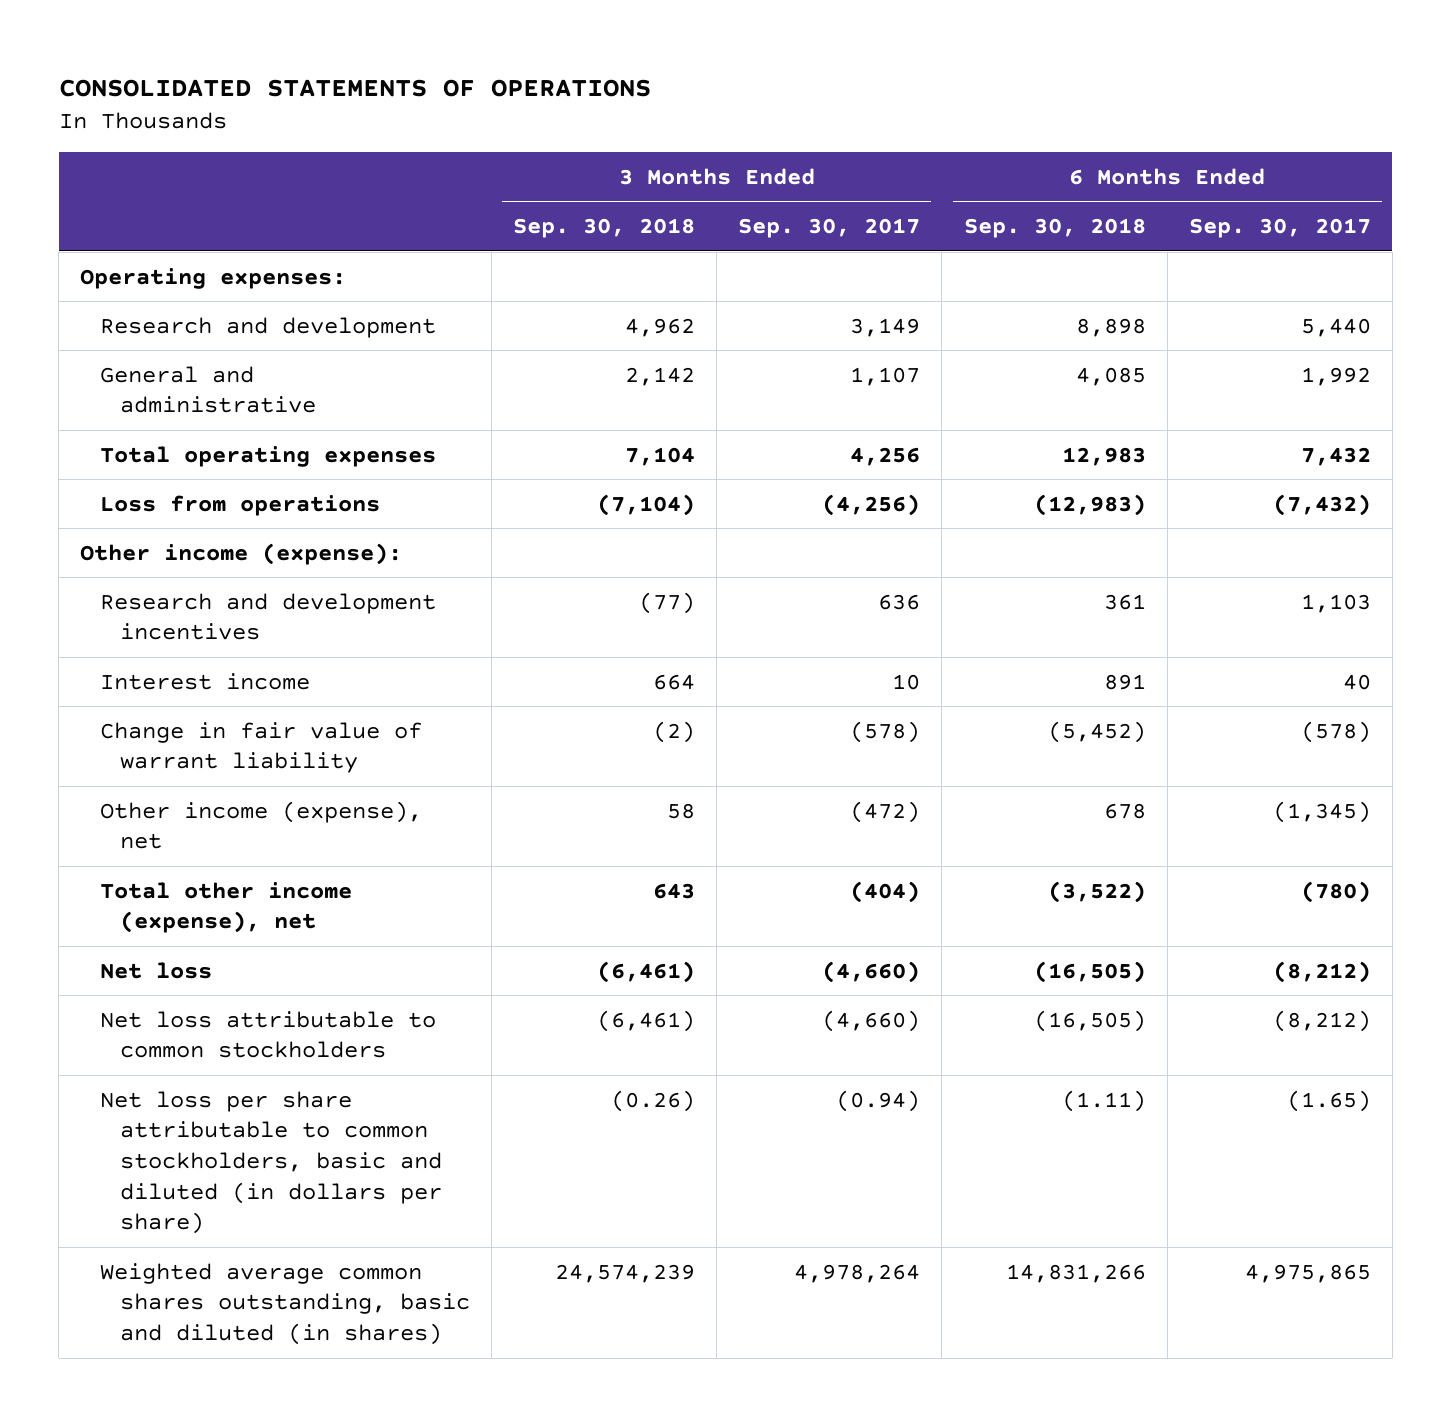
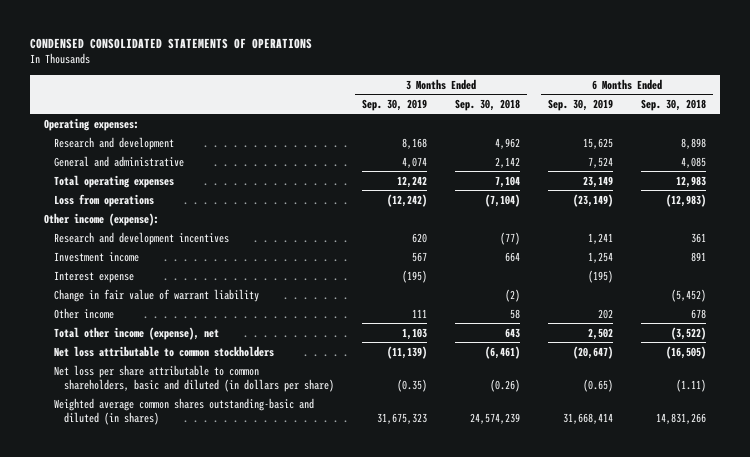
[58,78,651,97] CONSOLIDATED STATEMENTS OF OPERATIONS -> [30,37,313,49] CONDENSED CONSOLIDATED STATEMENTS OF OPERATIONS
[738,217,921,238] Sep. 30, 2017 -> none
[1188,217,1371,238] Sep. 30, 2017 -> none
none -> [361,98,427,111] Sep. 30, 2019
none -> [547,98,613,111] Sep. 30, 2019
[100,672,311,690] Interest income -> [53,251,139,262] Investment income
none -> [53,270,134,283] Interest expense
[100,800,423,850] Other income (expense), net -> [53,307,114,319] Other income
[100,961,213,979] Net loss -> none
[100,1090,443,1235] Net loss per share attributable to common stockholders, basic and diluted (in dollars per share) -> [53,364,334,392] Net loss per share attributable to common shareholders, basic and diluted (in dollars per share)
[100,1262,471,1346] Weighted average common shares outstanding, basic and diluted (in shares) -> [53,397,314,425] Weighted average common shares outstanding-basic and diluted (in shares)

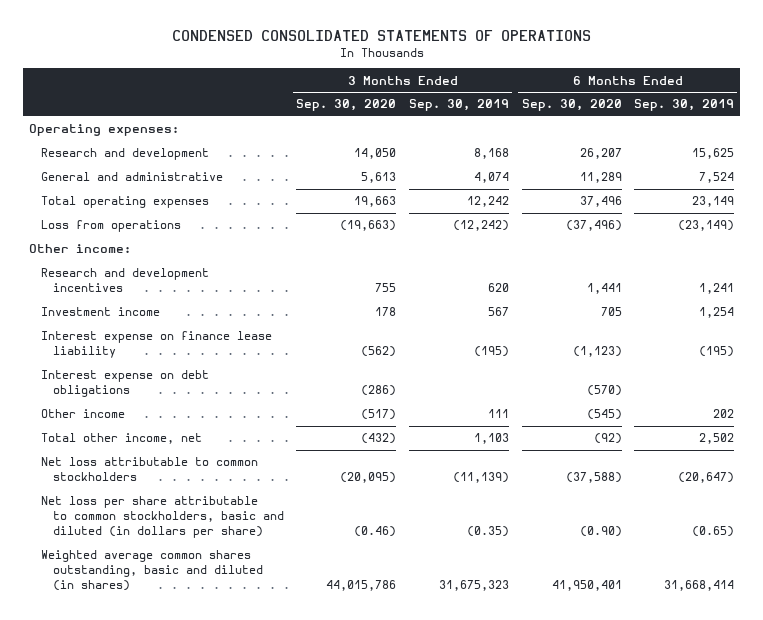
[454,98,520,111] Sep. 30, 2018 -> none
[641,98,707,111] Sep. 30, 2018 -> none
none -> [296,99,397,112] Sep. 30, 2020
none -> [521,99,622,112] Sep. 30, 2020
[44,212,160,226] Other income (expense): -> [28,244,131,254] Other income:
[53,288,259,302] Change in fair value of warrant liability -> none
[53,270,134,283] Interest expense -> [40,331,272,359] Interest expense on finance lease liability
none -> [40,370,209,398] Interest expense on debt obligations
[53,326,219,340] Total other income (expense), net -> [40,433,202,445] Total other income, net
[53,364,334,392] Net loss per share attributable to common shareholders, basic and diluted (in dollars per share) -> [40,496,284,539] Net loss per share attributable to common stockholders, basic and diluted (in dollars per share)
[53,397,314,425] Weighted average common shares outstanding-basic and diluted (in shares) -> [40,550,263,592] Weighted average common shares outstanding, basic and diluted (in shares)

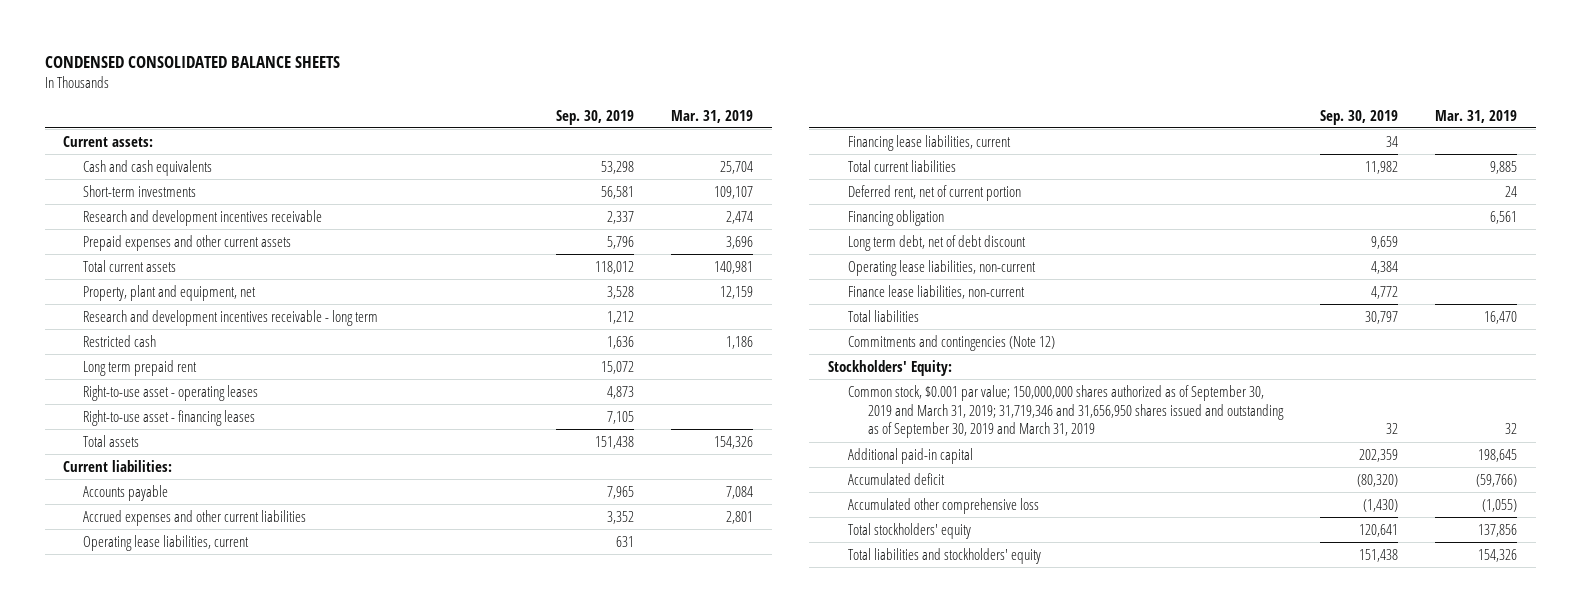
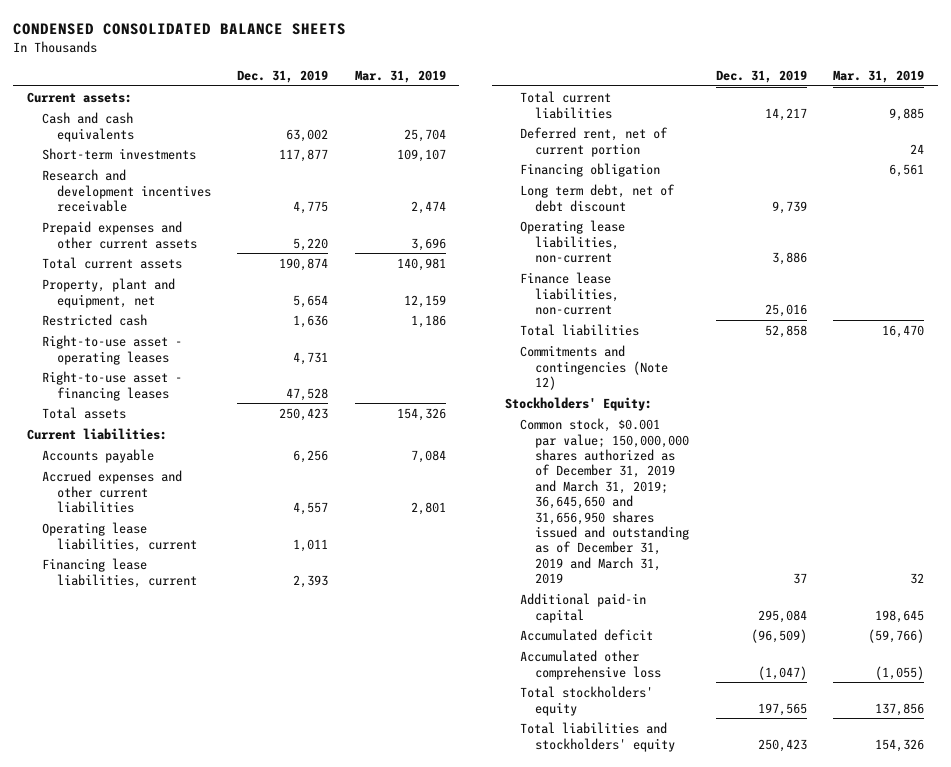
[555,109,634,125] Sep. 30, 2019 -> none
none -> [237,69,329,83] Dec. 31, 2019
[83,309,379,326] Research and development incentives receivable - long term -> none
[83,359,198,376] Long term prepaid rent -> none
[847,384,1284,439] Common stock, $0.001 par value; 150,000,000 shares authorized as of September 30, 2019 and March 31, 2019; 31,719,346 and 31,656,950 shares issued and outstanding as of September 30, 2019 and March 31, 2019 -> [520,418,690,585] Common stock, $0.001 par value; 150,000,000 shares authorized as of December 31, 2019 and March 31, 2019; 36,645,650 and 31,656,950 shares issued and outstanding as of December 31, 2019 and March 31, 2019

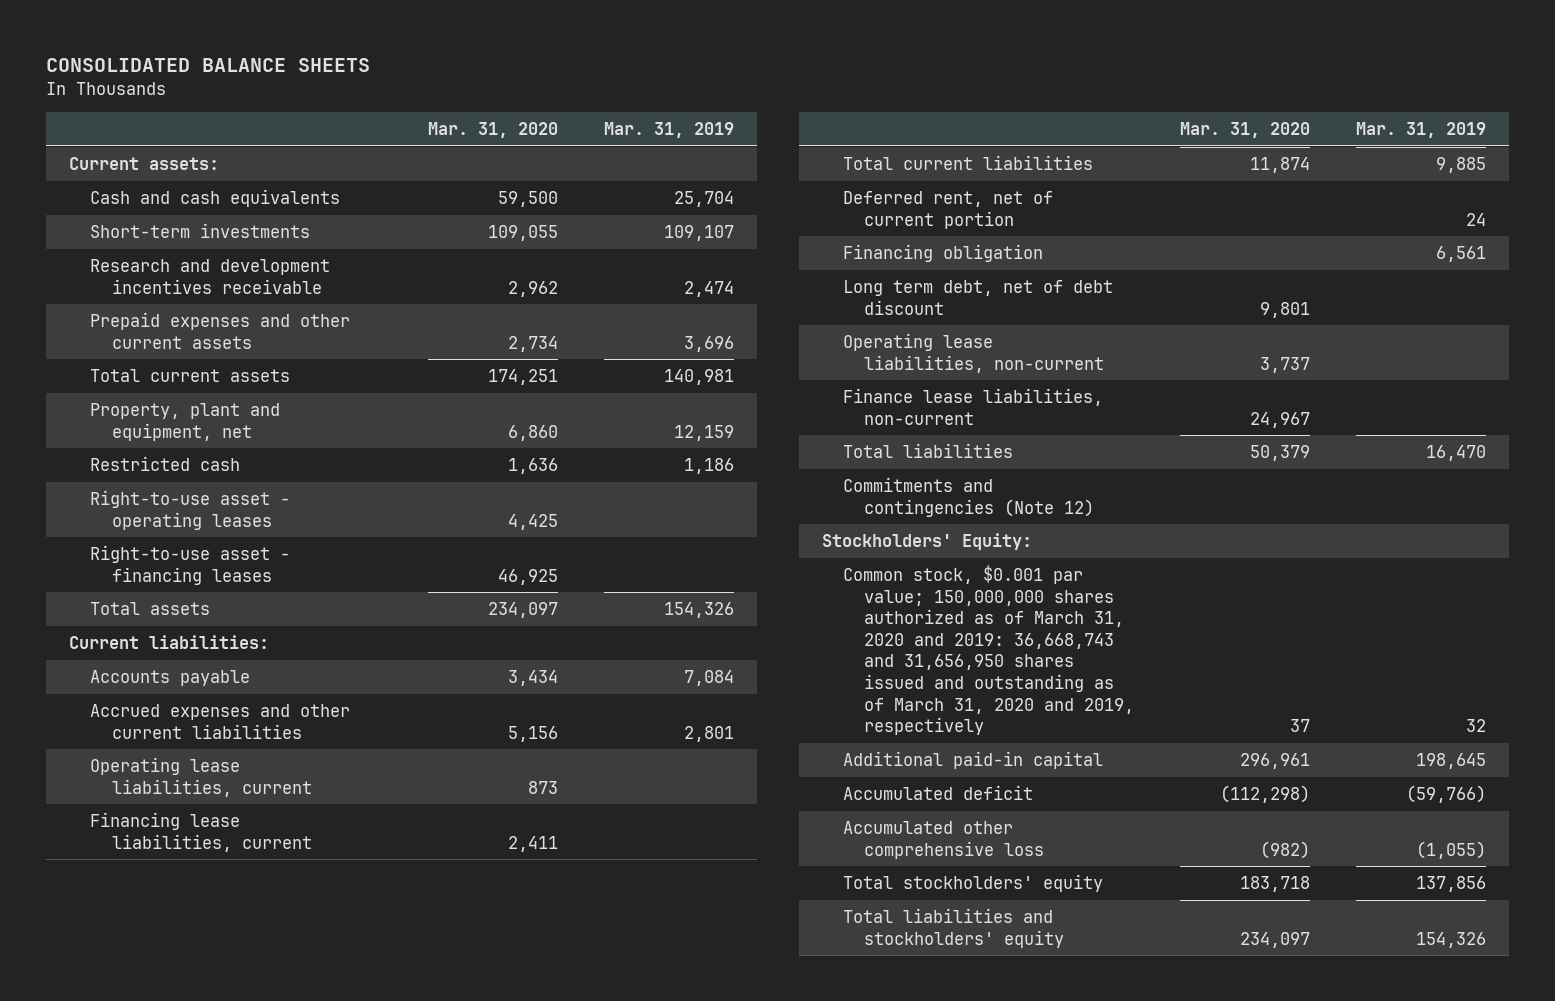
[13,22,347,35] CONDENSED CONSOLIDATED BALANCE SHEETS -> [46,58,371,73] CONSOLIDATED BALANCE SHEETS
[237,69,329,83] Dec. 31, 2019 -> none
none -> [427,121,558,138] Mar. 31, 2020
[520,418,690,585] Common stock, $0.001 par value; 150,000,000 shares authorized as of December 31, 2019 and March 31, 2019; 36,645,650 and 31,656,950 shares issued and outstanding as of December 31, 2019 and March 31, 2019 -> [842,564,1134,736] Common stock, $0.001 par value; 150,000,000 shares authorized as of March 31, 2020 and 2019: 36,668,743 and 31,656,950 shares issued and outstanding as of March 31, 2020 and 2019, respectively

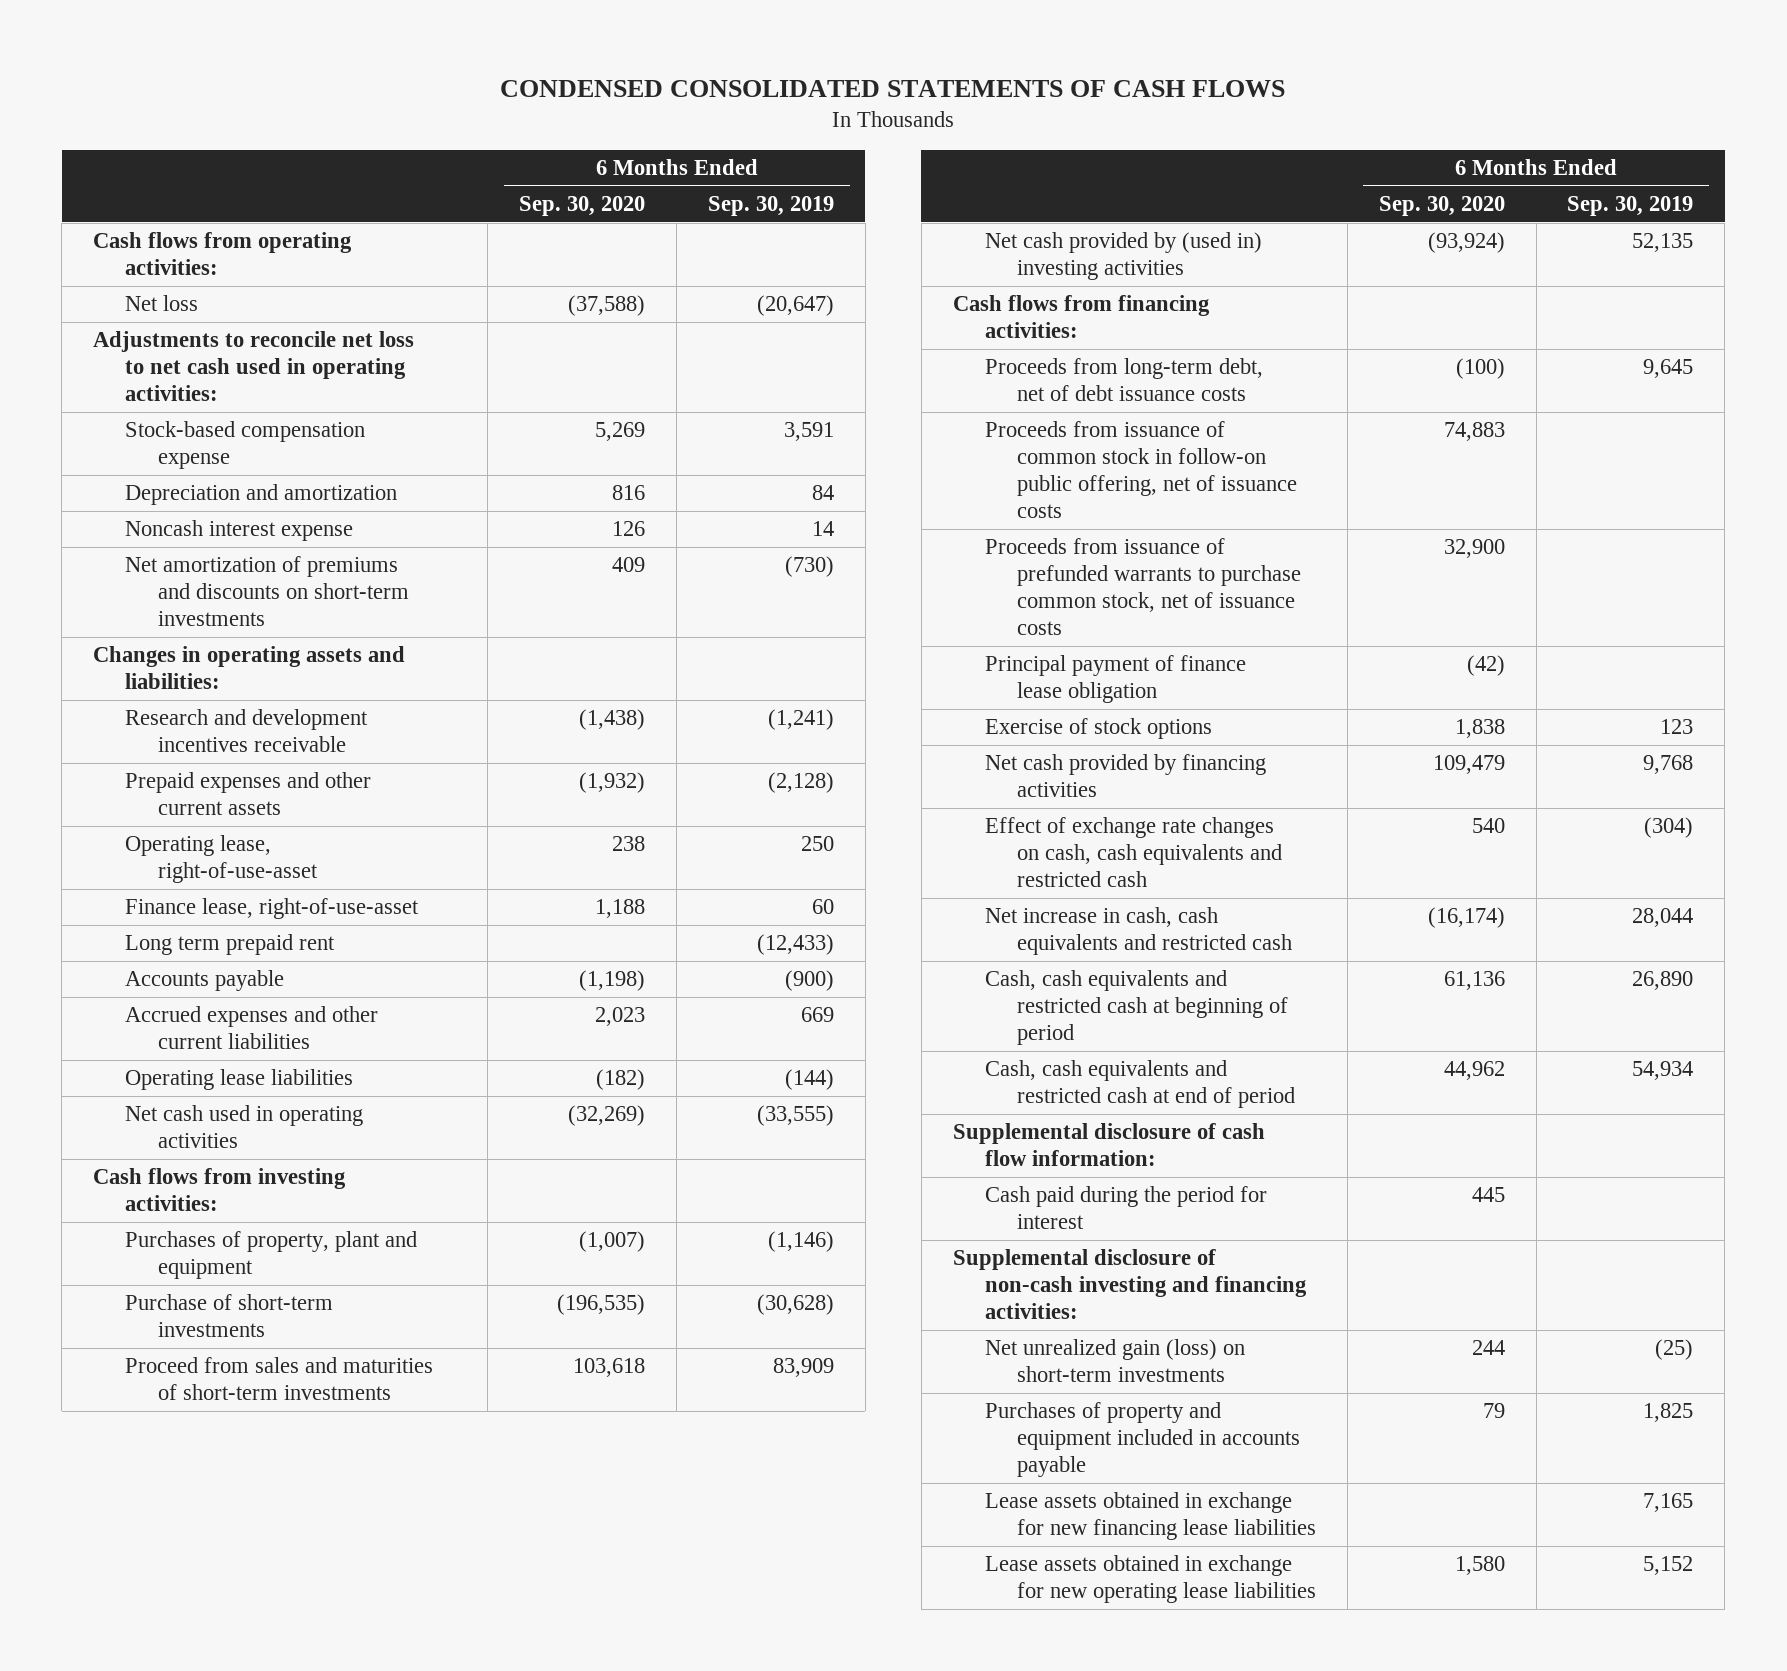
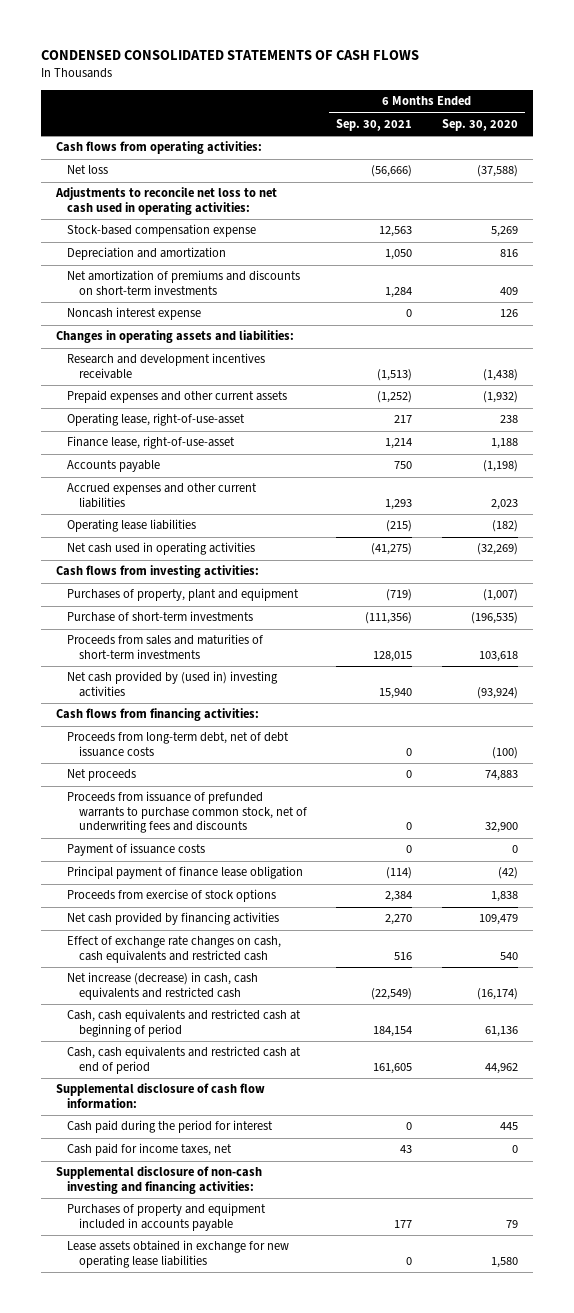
[707,196,834,217] Sep. 30, 2019 -> none
none -> [336,118,413,131] Sep. 30, 2021
[125,520,354,542] Noncash interest expense -> [67,307,202,321] Noncash interest expense
[125,934,336,956] Long term prepaid rent -> none
[125,1357,434,1401] Proceed from sales and maturities of short-term investments -> [67,634,264,659] Proceeds from sales and maturities of short-term investments
[984,421,1298,519] Proceeds from issuance of common stock in follow-on public offering, net of issuance costs -> [67,769,137,782] Net proceeds
[984,538,1302,636] Proceeds from issuance of prefunded warrants to purchase common stock, net of issuance costs -> [67,791,307,834] Proceeds from issuance of prefunded warrants to purchase common stock, net of underwriting fees and discounts
none -> [67,843,206,857] Payment of issuance costs
[984,718,1212,740] Exercise of stock options -> [67,889,277,903] Proceeds from exercise of stock options
[984,907,1293,956] Net increase in cash, cash equivalents and restricted cash -> [67,972,259,1000] Net increase (decrease) in cash, cash equivalents and restricted cash
none -> [67,1143,233,1157] Cash paid for income taxes, net
[984,1339,1245,1383] Net unrealized gain (loss) on short-term investments -> none
[984,1492,1317,1541] Lease assets obtained in exchange for new financing lease liabilities -> none

